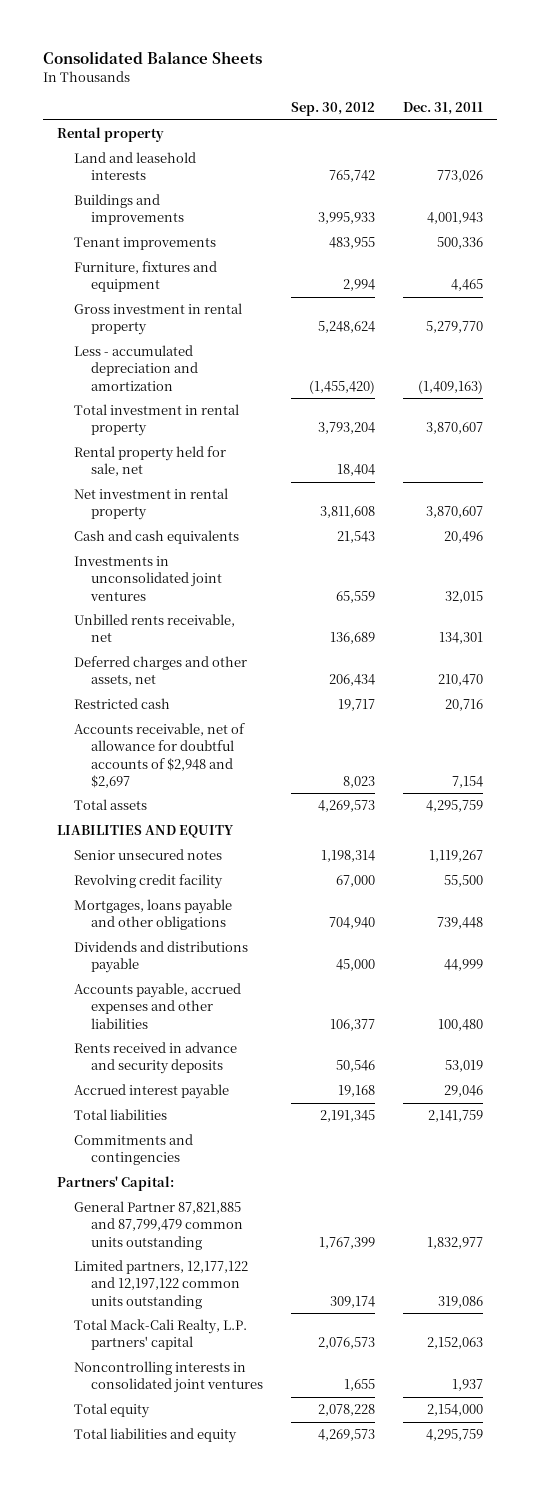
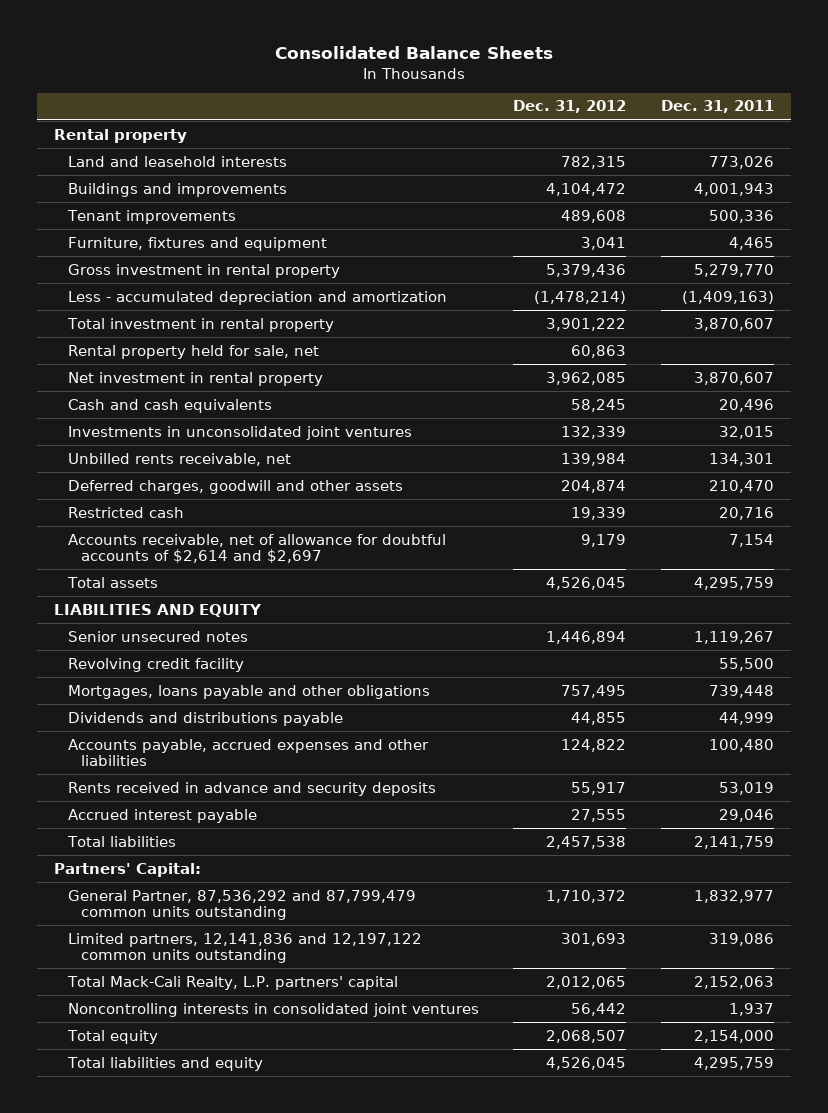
[291,102,376,117] Sep. 30, 2012 -> none
none -> [513,100,627,114] Dec. 31, 2012
[74,656,248,687] Deferred charges and other assets, net -> [67,479,403,494] Deferred charges, goodwill and other assets
[74,723,246,788] Accounts receivable, net of allowance for doubtful accounts of $2,948 and $2,697 -> [67,533,446,564] Accounts receivable, net of allowance for doubtful accounts of $2,614 and $2,697
[74,1134,194,1166] Commitments and contingencies -> none
[74,1201,243,1250] General Partner 87,821,885 and 87,799,479 common units outstanding -> [67,889,416,921] General Partner, 87,536,292 and 87,799,479 common units outstanding
[74,1260,249,1309] Limited partners, 12,177,122 and 12,197,122 common units outstanding -> [67,932,422,964] Limited partners, 12,141,836 and 12,197,122 common units outstanding

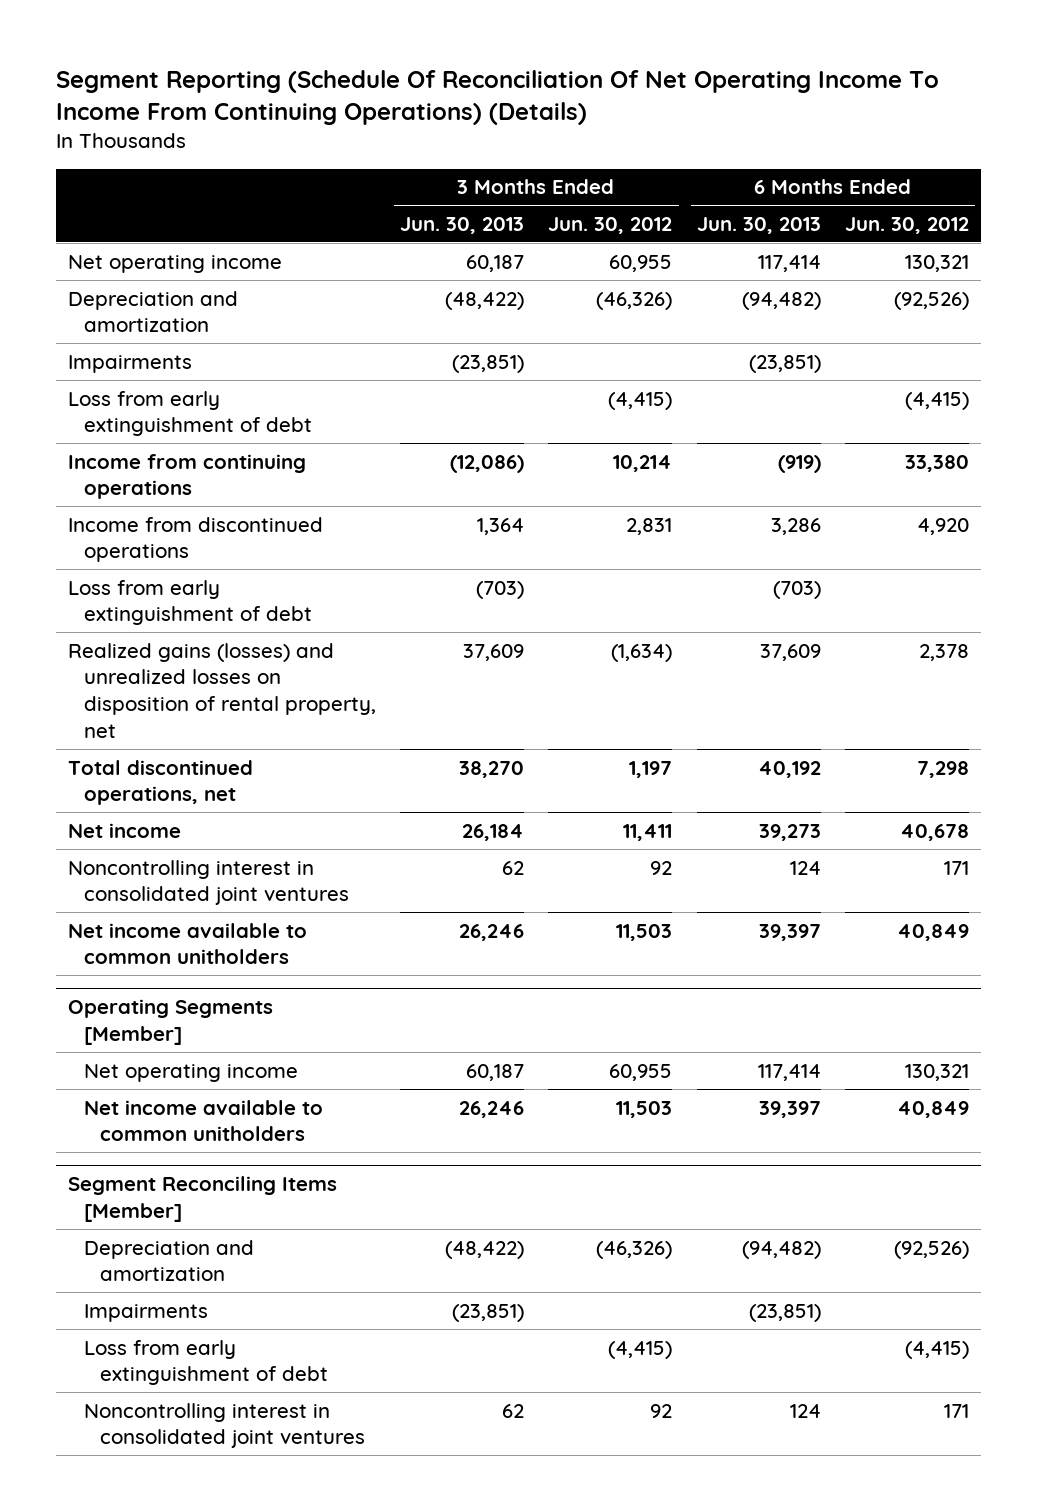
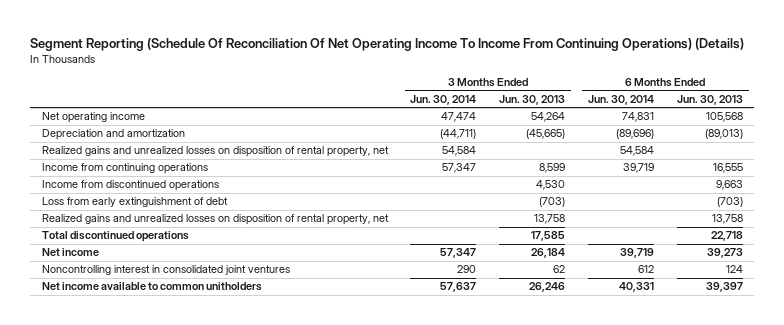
[548,217,673,235] Jun. 30, 2012 -> none
[844,217,969,235] Jun. 30, 2012 -> none
none -> [410,94,477,105] Jun. 30, 2014
none -> [587,94,654,105] Jun. 30, 2014
[68,354,193,373] Impairments -> none
[68,390,313,437] Loss from early extinguishment of debt -> none
[466,254,525,272] 60,187 -> [531,112,566,123] 54,264
[757,254,821,272] 117,414 -> [705,112,743,123] 105,568
[445,291,525,310] (48,422) -> [526,129,566,140] (45,665)
[741,291,821,310] (94,482) -> [704,129,743,140] (89,013)
none -> [41,146,389,158] Realized gains and unrealized losses on disposition of rental property, net
[450,454,525,473] (12,086) -> [539,163,566,174] 8,599
[777,454,821,473] (919) -> [712,163,743,174] 16,555
[477,517,525,535] 1,364 -> [536,180,566,191] 4,530
[770,517,821,535] 3,286 -> [715,180,743,191] 9,663
[68,642,377,738] Realized gains (losses) and unrealized losses on disposition of rental property, net -> [41,214,389,226] Realized gains and unrealized losses on disposition of rental property, net
[463,643,525,661] 37,609 -> [534,214,566,225] 13,758
[759,643,821,661] 37,609 -> [711,214,743,225] 13,758
[68,759,254,806] Total discontinued operations, net -> [41,231,189,243] Total discontinued operations
[459,760,525,778] 38,270 -> [531,231,566,242] 17,585
[757,760,821,778] 40,192 -> [710,231,743,242] 22,718
[68,998,274,1045] Operating Segments [Member] -> none
[84,1063,299,1082] Net operating income -> none
[84,1099,324,1142] Net income available to common unitholders -> none
[68,1175,338,1222] Segment Reconciling Items [Member] -> none
[84,1239,255,1282] Depreciation and amortization -> none
[84,1303,209,1322] Impairments -> none
[84,1339,329,1386] Loss from early extinguishment of debt -> none
[84,1402,366,1449] Noncontrolling interest in consolidated joint ventures -> none

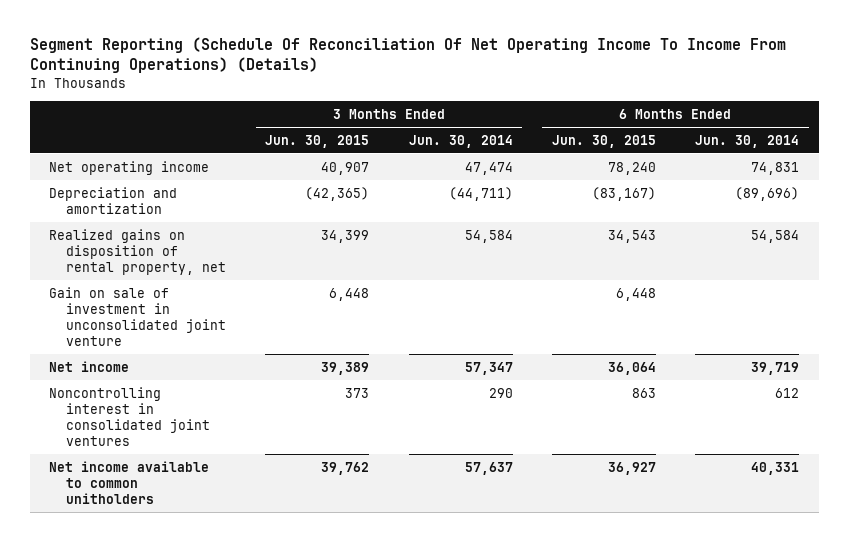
[499,94,566,105] Jun. 30, 2013 -> none
[676,94,743,105] Jun. 30, 2013 -> none
none -> [265,134,370,148] Jun. 30, 2015
none -> [551,134,656,148] Jun. 30, 2015
[41,163,208,175] Income from continuing operations -> none
[41,180,219,192] Income from discontinued operations -> none
[41,197,228,208] Loss from early extinguishment of debt -> none
[41,214,389,226] Realized gains and unrealized losses on disposition of rental property, net -> none
[41,231,189,243] Total discontinued operations -> none
[41,146,389,158] Realized gains and unrealized losses on disposition of rental property, net -> [49,228,227,275] Realized gains on disposition of rental property, net
none -> [49,286,227,346] Gain on sale of investment in unconsolidated joint venture

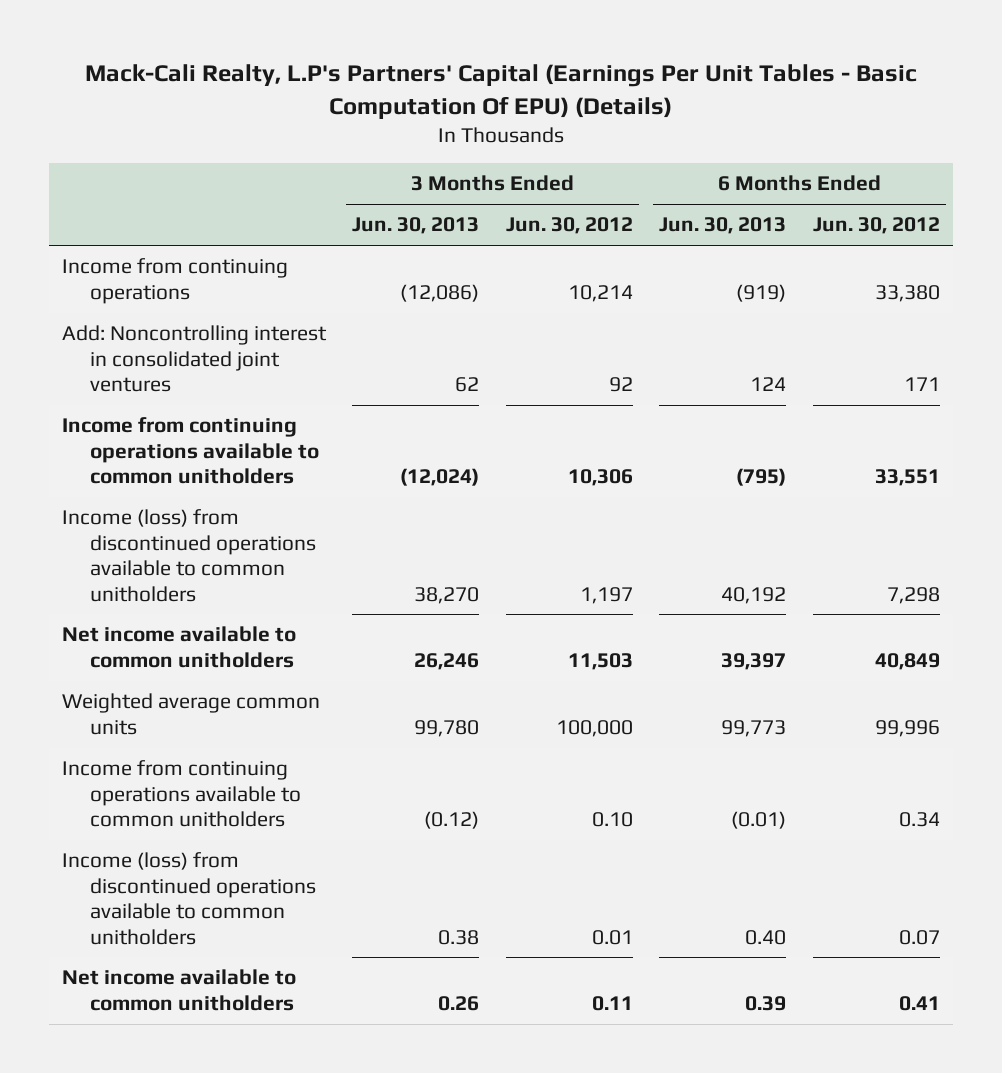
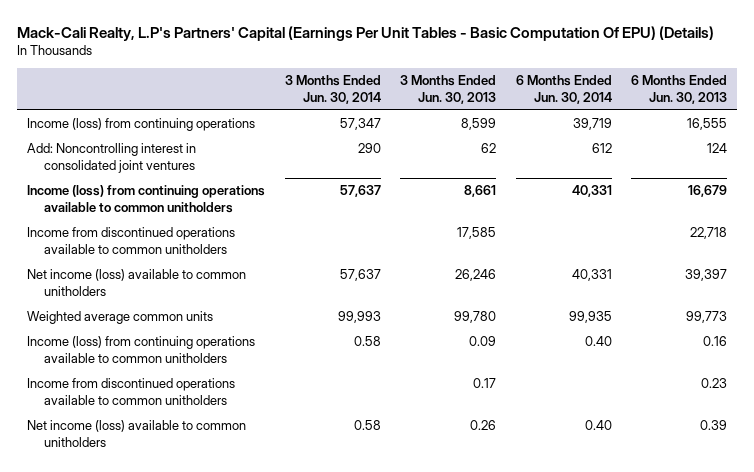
[505,217,633,235] Jun. 30, 2012 -> none
[812,217,940,235] Jun. 30, 2012 -> none
none -> [284,75,381,104] 3 Months Ended Jun. 30, 2014
none -> [515,75,612,104] 6 Months Ended Jun. 30, 2014
[61,258,288,304] Income from continuing operations -> [27,118,256,132] Income (loss) from continuing operations
[400,283,480,302] (12,086) -> [461,118,497,131] 8,599
[736,283,787,302] (919) -> [687,118,728,131] 16,555
[61,417,320,485] Income from continuing operations available to common unitholders -> [27,185,266,213] Income (loss) from continuing operations available to common unitholders
[400,468,480,487] (12,024) -> [464,185,497,198] 8,661
[736,468,787,487] (795) -> [688,185,728,198] 16,679
[61,509,317,602] Income (loss) from discontinued operations available to common unitholders -> [27,227,236,254] Income from discontinued operations available to common unitholders
[414,586,480,604] 38,270 -> [457,227,497,240] 17,585
[721,586,787,604] 40,192 -> [690,227,728,240] 22,718
[61,626,296,668] Net income available to common unitholders -> [27,269,247,296] Net income (loss) available to common unitholders
[61,760,302,828] Income from continuing operations available to common unitholders -> [27,336,256,363] Income (loss) from continuing operations available to common unitholders
[424,811,480,830] (0.12) -> [469,336,497,347] 0.09
[731,811,787,830] (0.01) -> [703,336,728,347] 0.16
[61,852,317,945] Income (loss) from discontinued operations available to common unitholders -> [27,378,236,405] Income from discontinued operations available to common unitholders
[438,929,480,945] 0.38 -> [473,378,497,389] 0.17
[745,929,787,945] 0.40 -> [701,378,728,389] 0.23
[61,969,296,1011] Net income available to common unitholders -> [27,420,247,447] Net income (loss) available to common unitholders

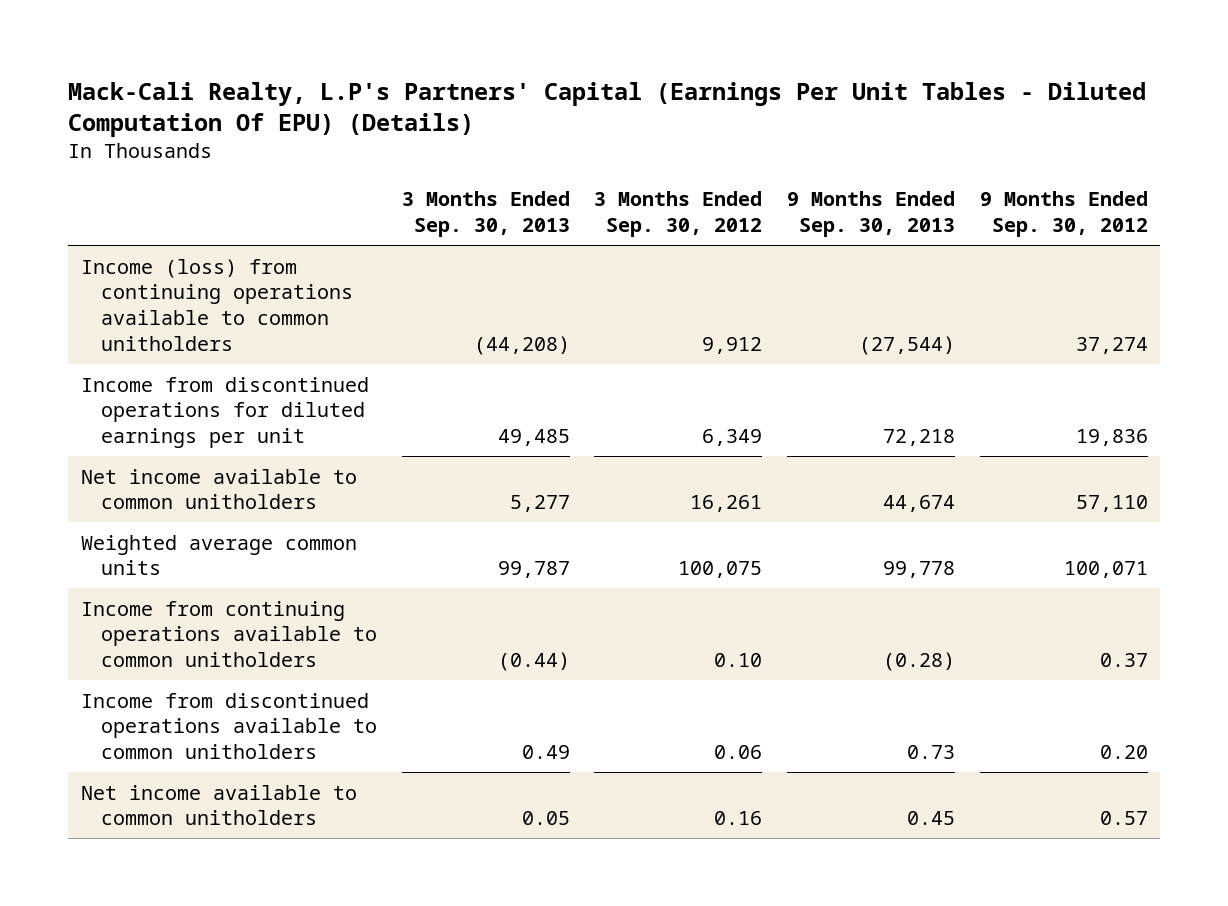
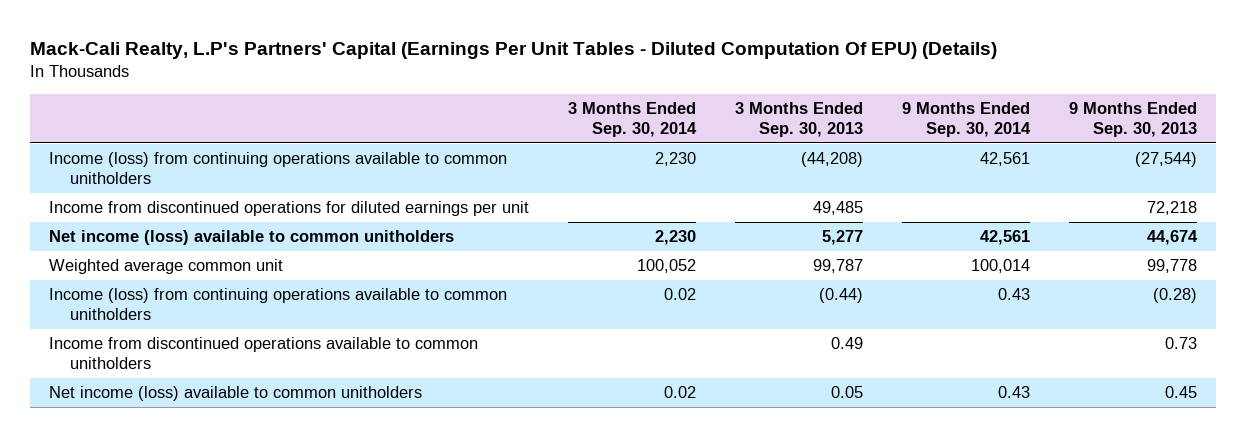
[594,191,763,238] 3 Months Ended Sep. 30, 2012 -> none
[979,191,1148,238] 9 Months Ended Sep. 30, 2012 -> none
none -> [568,101,698,137] 3 Months Ended Sep. 30, 2014
none -> [902,101,1032,137] 9 Months Ended Sep. 30, 2014
[80,468,357,510] Net income available to common unitholders -> [49,230,455,246] Net income (loss) available to common unitholders
[80,534,357,576] Weighted average common units -> [49,259,284,275] Weighted average common unit
[80,600,378,668] Income from continuing operations available to common unitholders -> [49,288,508,321] Income (loss) from continuing operations available to common unitholders
[80,784,357,826] Net income available to common unitholders -> [49,386,423,402] Net income (loss) available to common unitholders

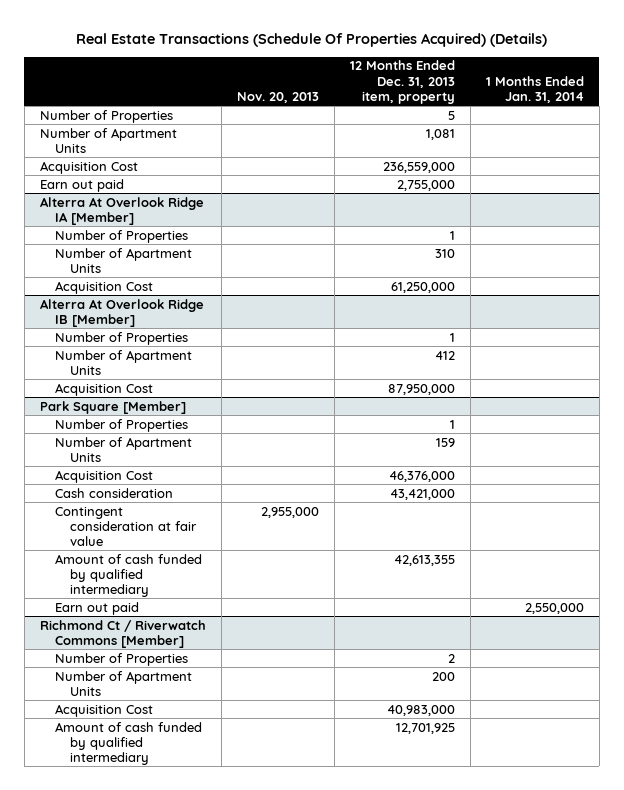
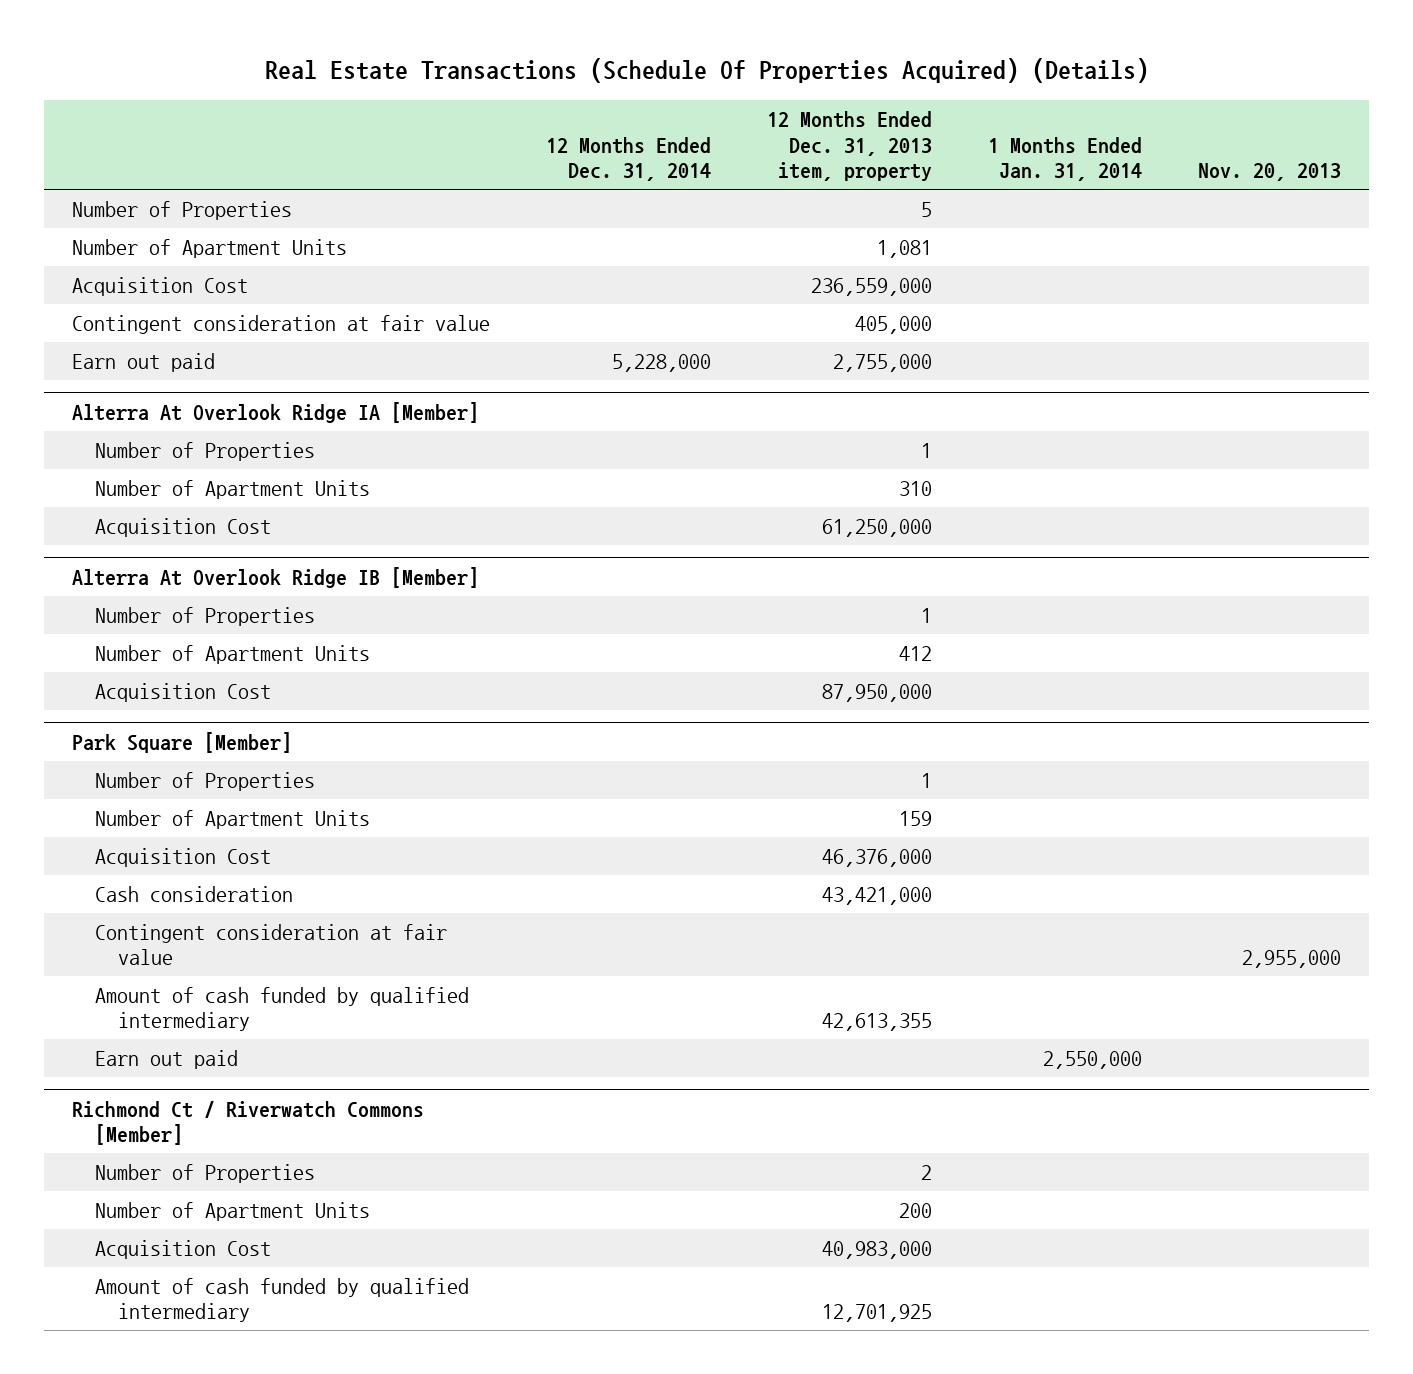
none -> [546,136,712,182] 12 Months Ended Dec. 31, 2014
none -> [72,314,491,334] Contingent consideration at fair value

